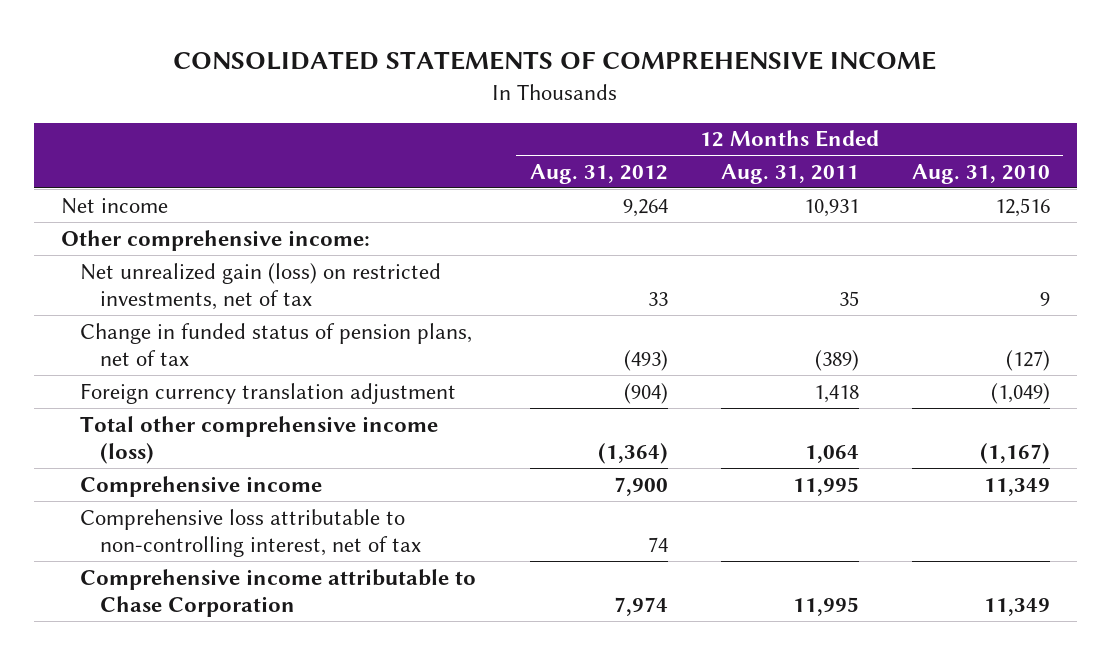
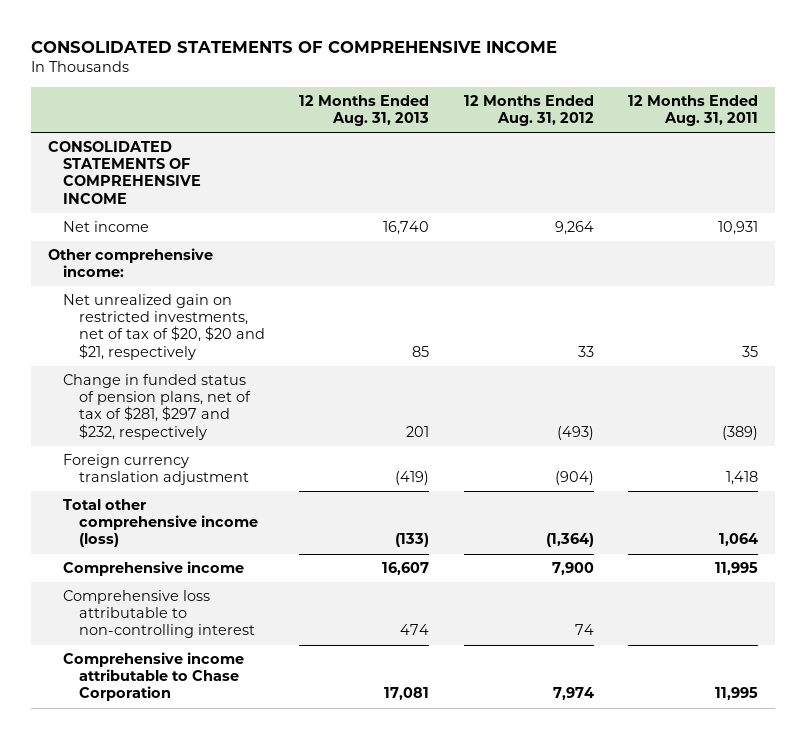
[912,163,1051,184] Aug. 31, 2010 -> none
none -> [299,94,430,127] 12 Months Ended Aug. 31, 2013
none -> [47,141,202,204] CONSOLIDATED STATEMENTS OF COMPREHENSIVE INCOME
[80,262,442,310] Net unrealized gain (loss) on restricted investments, net of tax -> [63,294,265,360] Net unrealized gain on restricted investments, net of tax of $20, $20 and $21, respectively
[80,322,473,366] Change in funded status of pension plans, net of tax -> [63,374,251,440] Change in funded status of pension plans, net of tax of $281, $297 and $232, respectively
[80,508,422,557] Comprehensive loss attributable to non-controlling interest, net of tax -> [63,590,255,639] Comprehensive loss attributable to non-controlling interest

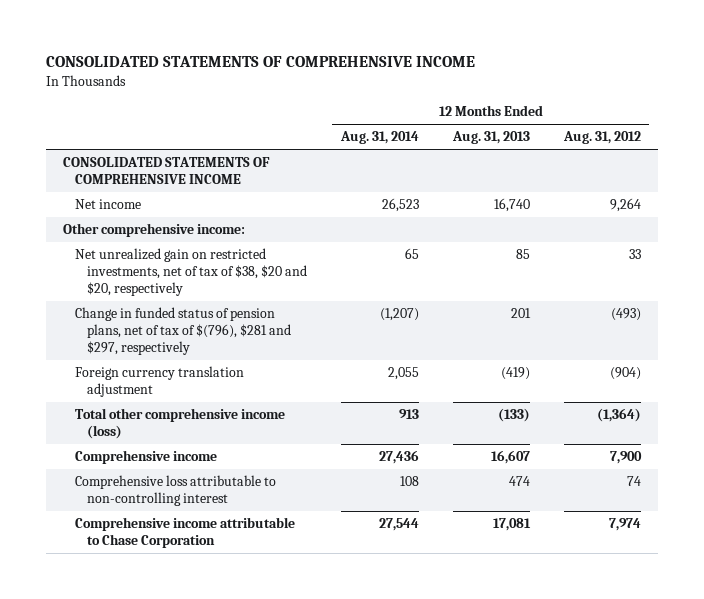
[628,94,759,127] 12 Months Ended Aug. 31, 2011 -> none
none -> [339,131,419,145] Aug. 31, 2014
[63,294,265,360] Net unrealized gain on restricted investments, net of tax of $20, $20 and $21, respectively -> [74,248,307,296] Net unrealized gain on restricted investments, net of tax of $38, $20 and $20, respectively
[63,374,251,440] Change in funded status of pension plans, net of tax of $281, $297 and $232, respectively -> [74,307,291,355] Change in funded status of pension plans, net of tax of $(796), $281 and $297, respectively

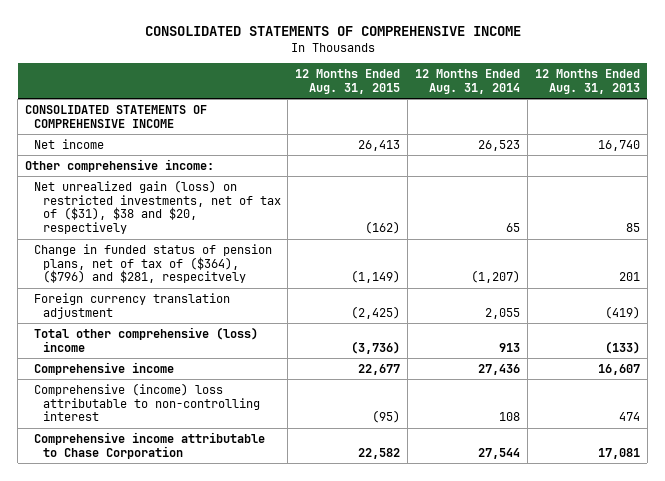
[562,131,641,145] Aug. 31, 2012 -> none
none -> [295,69,401,94] 12 Months Ended Aug. 31, 2015
[74,248,307,296] Net unrealized gain on restricted investments, net of tax of $38, $20 and $20, respectively -> [33,179,281,235] Net unrealized gain (loss) on restricted investments, net of tax of ($31), $38 and $20, respectively
[74,307,291,355] Change in funded status of pension plans, net of tax of $(796), $281 and $297, respectively -> [33,243,272,284] Change in funded status of pension plans, net of tax of ($364), ($796) and $281, respecitvely
[74,408,285,439] Total other comprehensive income (loss) -> [33,326,258,352] Total other comprehensive (loss) income
[74,475,276,506] Comprehensive loss attributable to non-controlling interest -> [33,382,260,422] Comprehensive (income) loss attributable to non-controlling interest

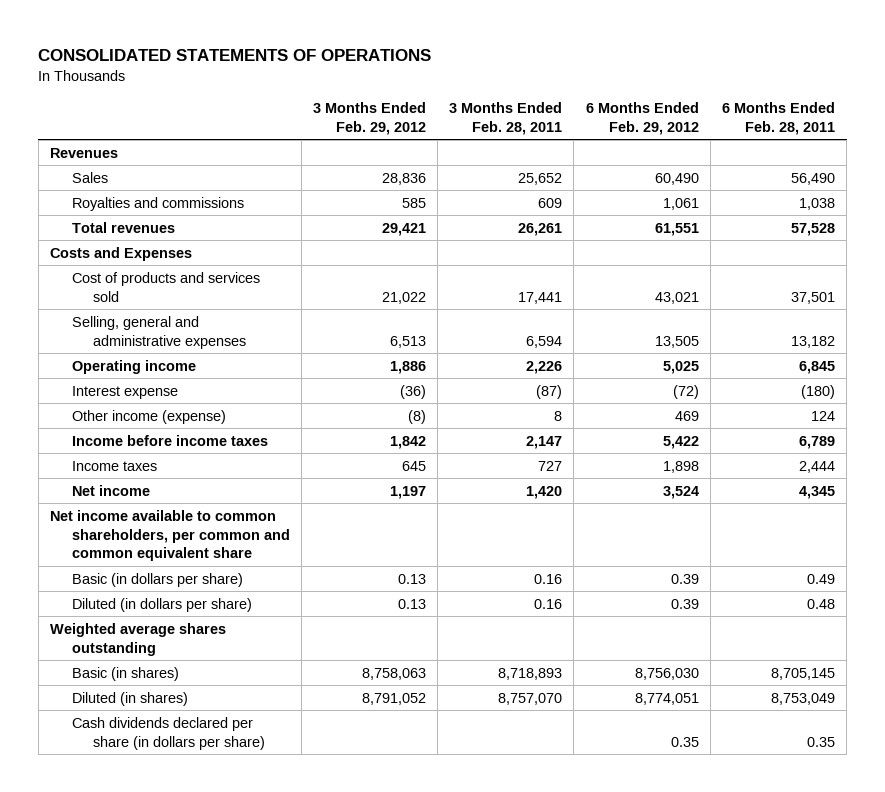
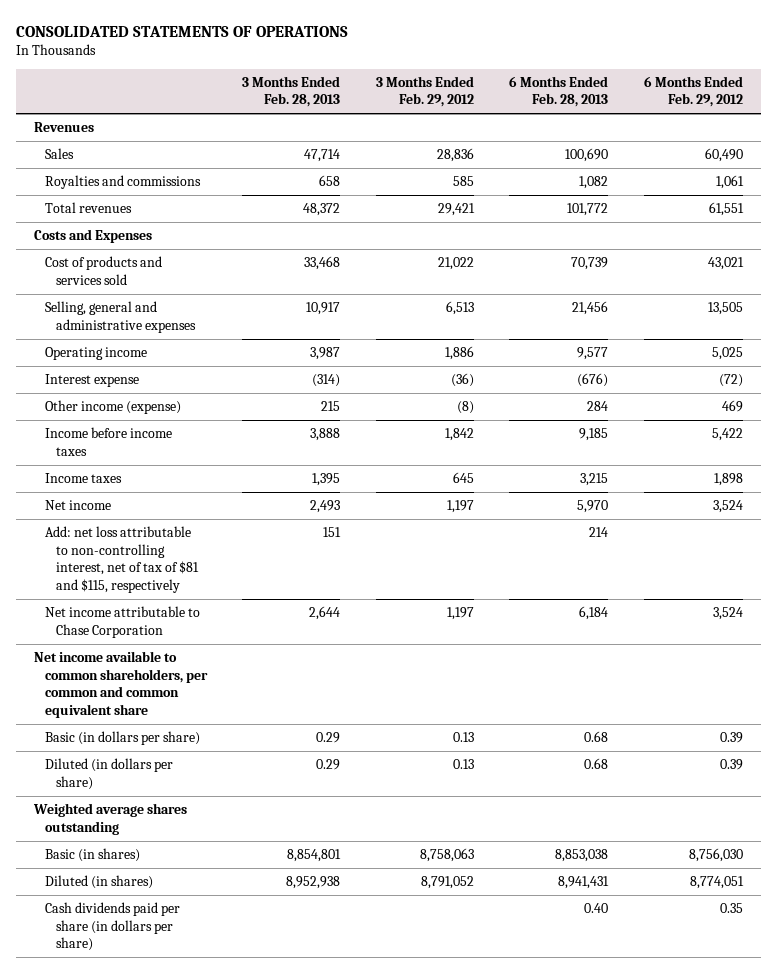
[449,102,563,135] 3 Months Ended Feb. 28, 2011 -> none
[721,102,835,135] 6 Months Ended Feb. 28, 2011 -> none
none -> [242,75,341,108] 3 Months Ended Feb. 28, 2013
none -> [509,75,609,108] 6 Months Ended Feb. 28, 2013
none -> [44,526,199,593] Add: net loss attributable to non-controlling interest, net of tax of $81 and $115, respectively
none -> [44,606,200,638] Net income attributable to Chase Corporation
[71,716,265,750] Cash dividends declared per share (in dollars per share) -> [44,902,180,952] Cash dividends paid per share (in dollars per share)

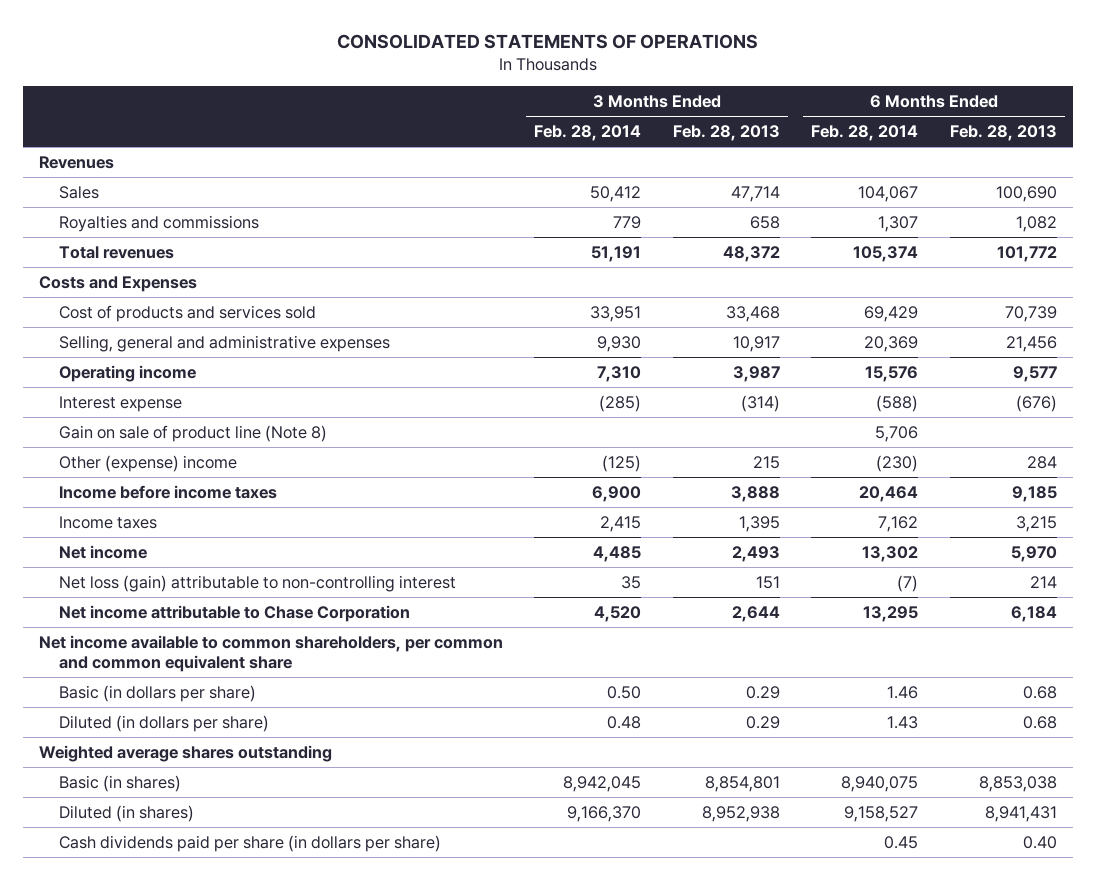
[375,75,474,108] 3 Months Ended Feb. 29, 2012 -> none
[643,75,743,108] 6 Months Ended Feb. 29, 2012 -> none
none -> [534,125,642,142] Feb. 28, 2014
none -> [811,125,919,142] Feb. 28, 2014
none -> [59,424,328,442] Gain on sale of product line (Note 8)
[44,400,181,415] Other income (expense) -> [59,454,238,472] Other (expense) income
[44,526,199,593] Add: net loss attributable to non-controlling interest, net of tax of $81 and $115, respectively -> [59,574,457,592] Net loss (gain) attributable to non-controlling interest

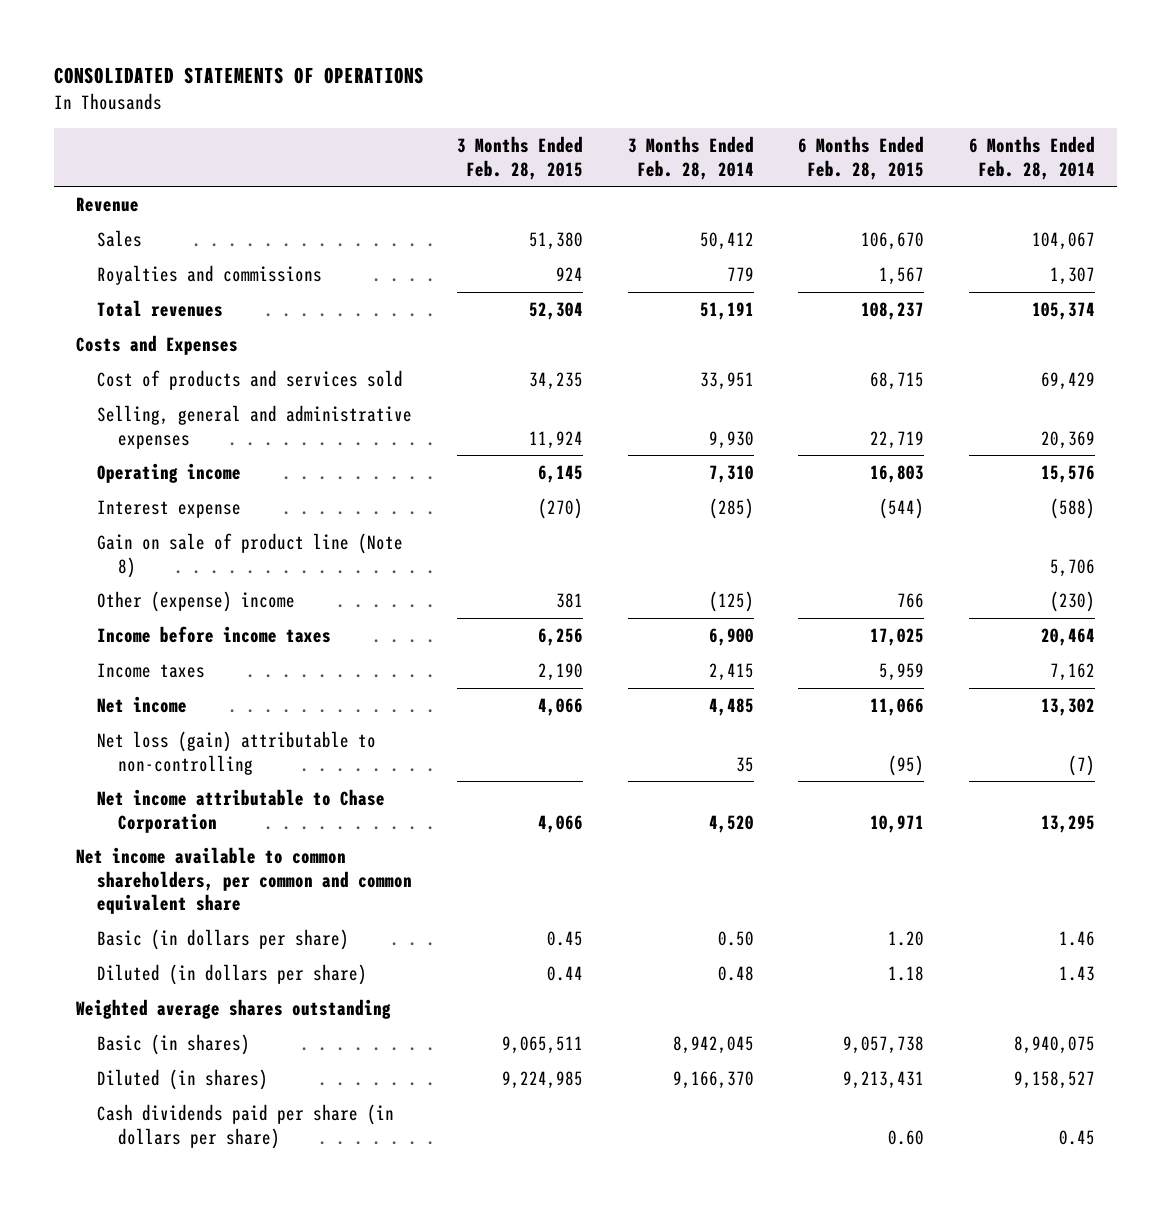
[672,125,780,142] Feb. 28, 2013 -> none
[949,125,1057,142] Feb. 28, 2013 -> none
none -> [457,135,584,180] 3 Months Ended Feb. 28, 2015
none -> [798,135,925,180] 6 Months Ended Feb. 28, 2015
[38,155,114,169] Revenues -> [76,196,140,212] Revenue
[59,574,457,592] Net loss (gain) attributable to non-controlling interest -> [97,730,377,775] Net loss (gain) attributable to non-controlling

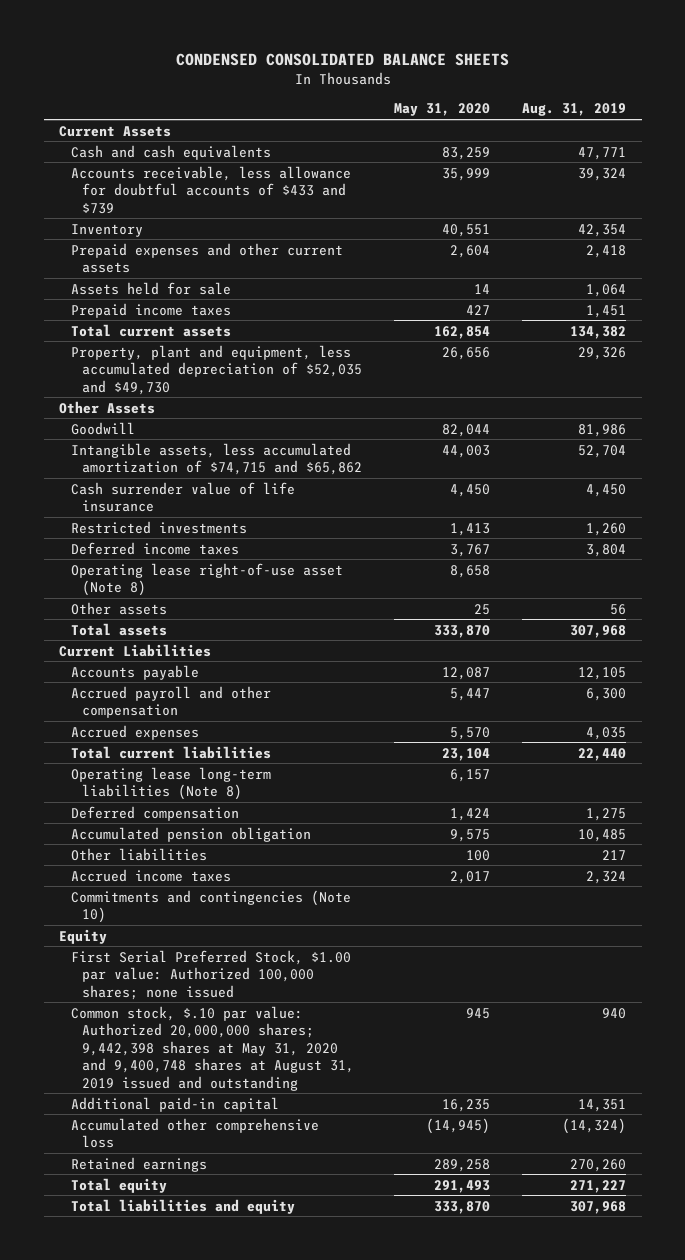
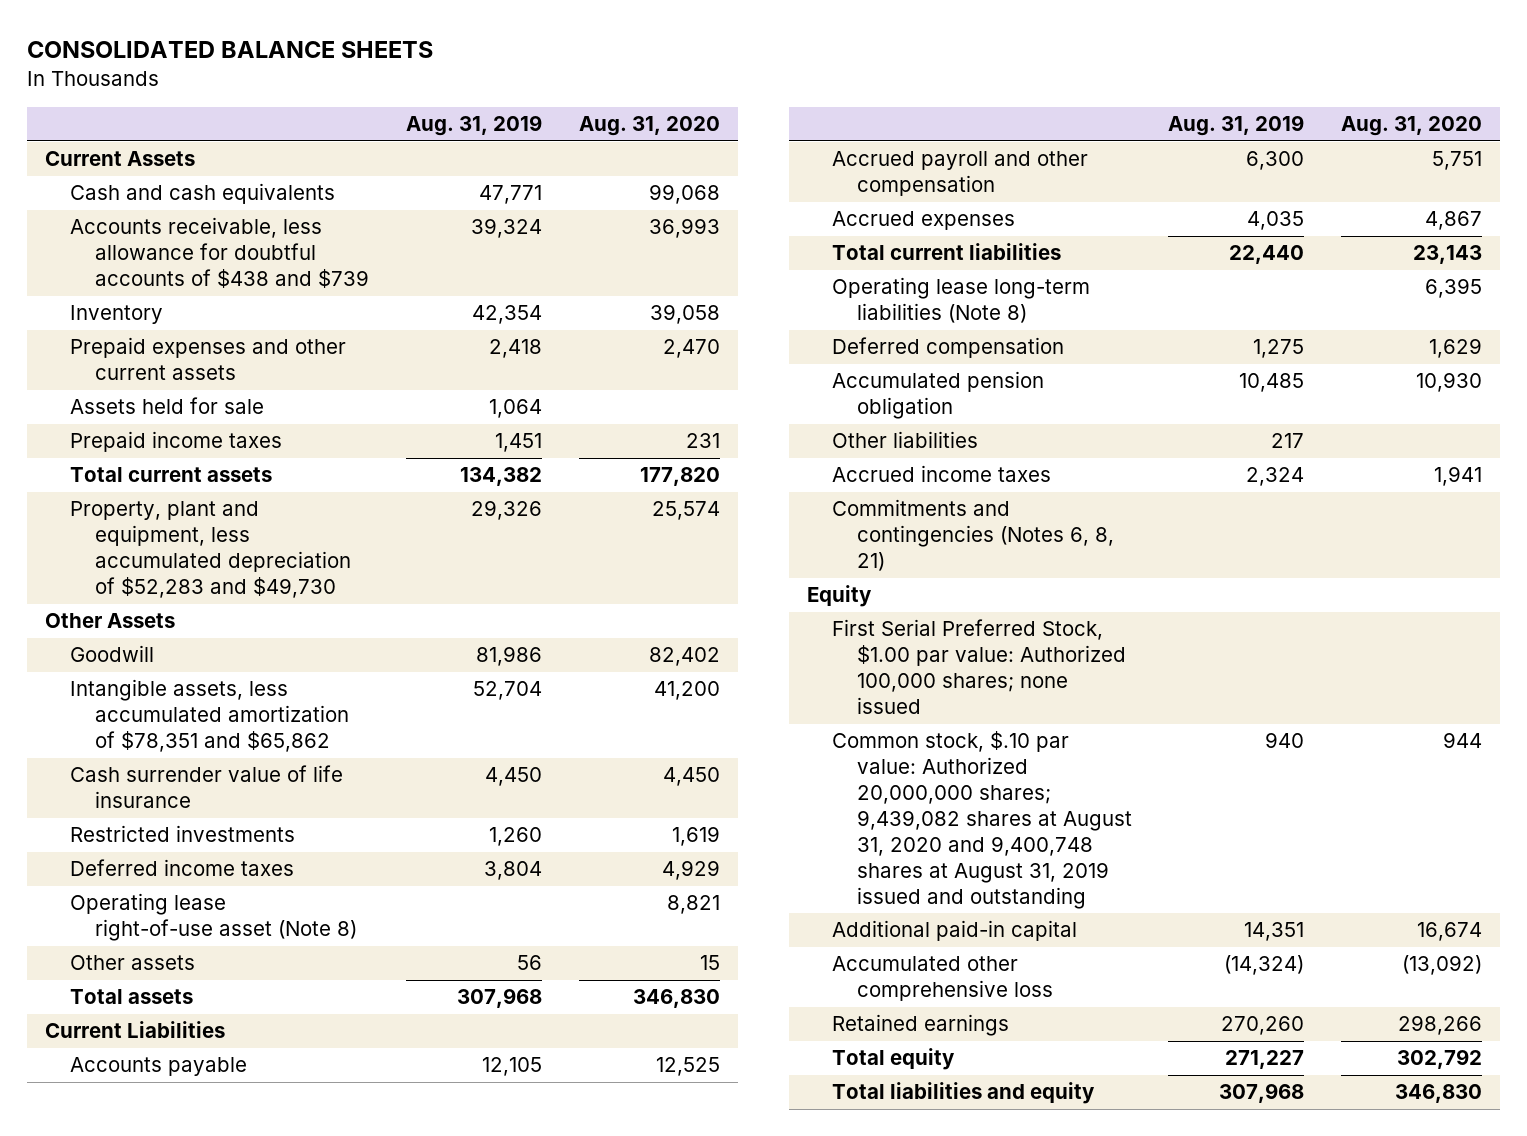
[175,53,509,67] CONDENSED CONSOLIDATED BALANCE SHEETS -> [26,41,433,59] CONSOLIDATED BALANCE SHEETS
[393,103,490,117] May 31, 2020 -> none
none -> [578,116,720,137] Aug. 31, 2020
[70,165,351,214] Accounts receivable, less allowance for doubtful accounts of $433 and $739 -> [69,217,369,289] Accounts receivable, less allowance for doubtful accounts of $438 and $739
[70,344,362,395] Property, plant and equipment, less accumulated depreciation of $52,035 and $49,730 -> [69,501,351,599] Property, plant and equipment, less accumulated depreciation of $52,283 and $49,730
[70,442,362,476] Intangible assets, less accumulated amortization of $74,715 and $65,862 -> [69,679,349,753] Intangible assets, less accumulated amortization of $78,351 and $65,862
[70,889,351,924] Commitments and contingencies (Note 10) -> [832,499,1114,572] Commitments and contingencies (Notes 6, 8, 21)
[70,1005,354,1091] Common stock, $.10 par value: Authorized 20,000,000 shares; 9,442,398 shares at May 31, 2020 and 9,400,748 shares at August 31, 2019 issued and outstanding -> [832,731,1132,909] Common stock, $.10 par value: Authorized 20,000,000 shares; 9,439,082 shares at August 31, 2020 and 9,400,748 shares at August 31, 2019 issued and outstanding

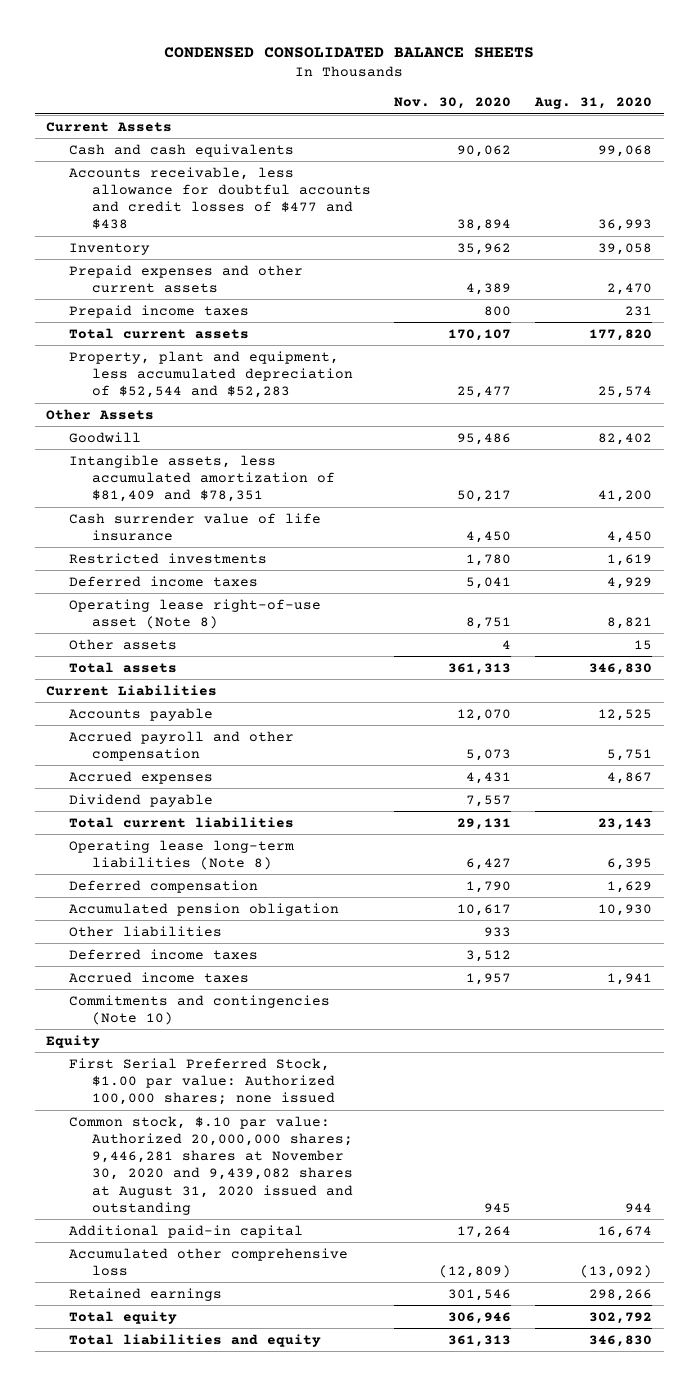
[26,41,433,59] CONSOLIDATED BALANCE SHEETS -> [164,46,535,58] CONDENSED CONSOLIDATED BALANCE SHEETS
[406,115,543,137] Aug. 31, 2019 -> none
none -> [394,97,512,110] Nov. 30, 2020
[69,217,369,289] Accounts receivable, less allowance for doubtful accounts of $438 and $739 -> [69,166,372,230] Accounts receivable, less allowance for doubtful accounts and credit losses of $477 and $438
[69,397,264,415] Assets held for sale -> none
[69,501,351,599] Property, plant and equipment, less accumulated depreciation of $52,283 and $49,730 -> [69,350,354,399] Property, plant and equipment, less accumulated depreciation of $52,544 and $52,283
[69,679,349,753] Intangible assets, less accumulated amortization of $78,351 and $65,862 -> [69,454,336,503] Intangible assets, less accumulated amortization of $81,409 and $78,351
none -> [69,793,214,807] Dividend payable
none -> [69,948,259,960] Deferred income taxes
[832,499,1114,572] Commitments and contingencies (Notes 6, 8, 21) -> [69,994,331,1025] Commitments and contingencies (Note 10)
[832,731,1132,909] Common stock, $.10 par value: Authorized 20,000,000 shares; 9,439,082 shares at August 31, 2020 and 9,400,748 shares at August 31, 2019 issued and outstanding -> [69,1115,354,1215] Common stock, $.10 par value: Authorized 20,000,000 shares; 9,446,281 shares at November 30, 2020 and 9,439,082 shares at August 31, 2020 issued and outstanding

